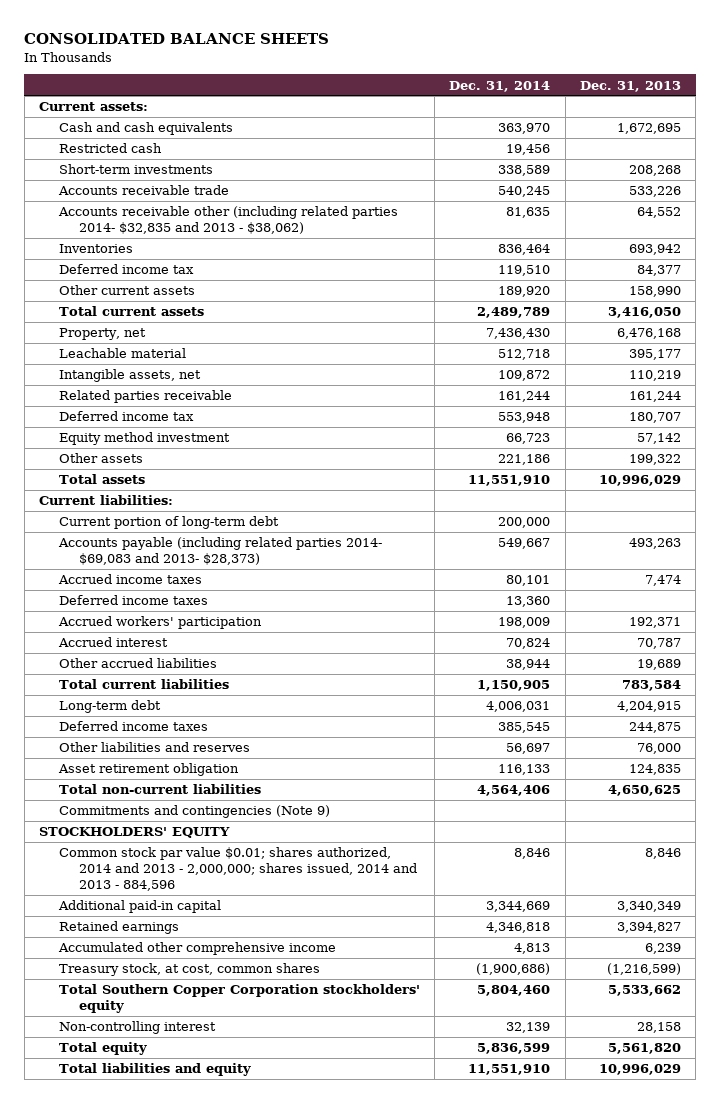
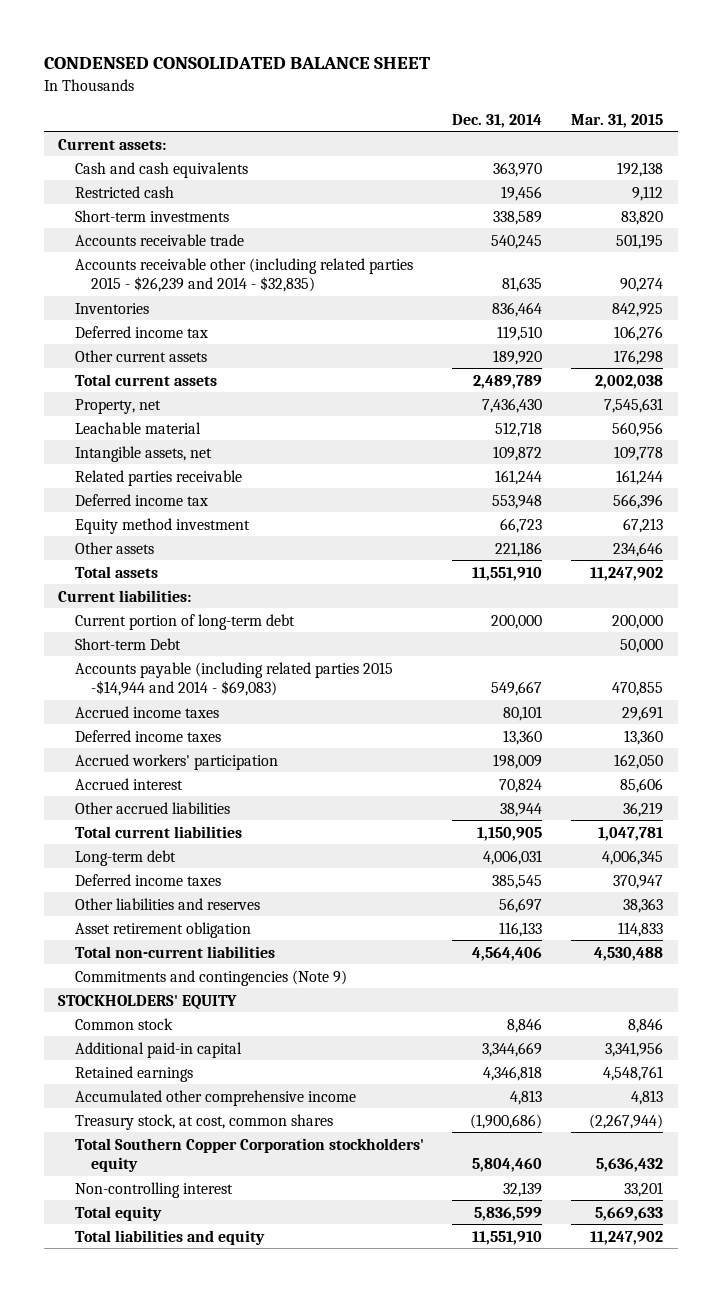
[24,33,330,45] CONSOLIDATED BALANCE SHEETS -> [44,57,431,70] CONDENSED CONSOLIDATED BALANCE SHEET
[580,80,682,92] Dec. 31, 2013 -> none
none -> [571,113,664,128] Mar. 31, 2015
[57,206,398,235] Accounts receivable other (including related parties 2014- $32,835 and 2013 - $38,062) -> [74,257,413,293] Accounts receivable other (including related parties 2015 - $26,239 and 2014 - $32,835)
none -> [74,637,181,650] Short-term Debt
[57,537,382,566] Accounts payable (including related parties 2014- $69,083 and 2013- $28,373) -> [74,661,393,697] Accounts payable (including related parties 2015 -$14,944 and 2014 - $69,083)
[58,847,417,892] Common stock par value $0.01; shares authorized, 2014 and 2013 - 2,000,000; shares issued, 2014 and 2013 - 884,596 -> [74,1017,173,1030] Common stock

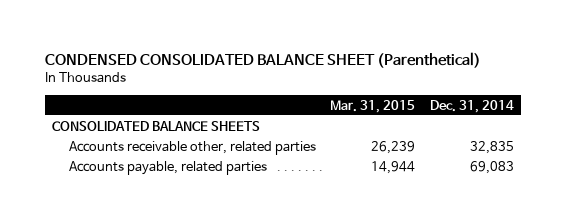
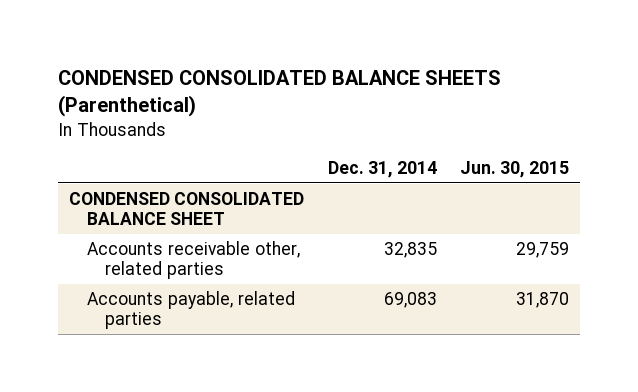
[44,51,481,68] CONDENSED CONSOLIDATED BALANCE SHEET (Parenthetical) -> [57,69,501,118] CONDENSED CONSOLIDATED BALANCE SHEETS (Parenthetical)
[330,99,416,113] Mar. 31, 2015 -> none
none -> [459,161,569,179] Jun. 30, 2015
[51,120,260,131] CONSOLIDATED BALANCE SHEETS -> [69,191,305,226] CONDENSED CONSOLIDATED BALANCE SHEET

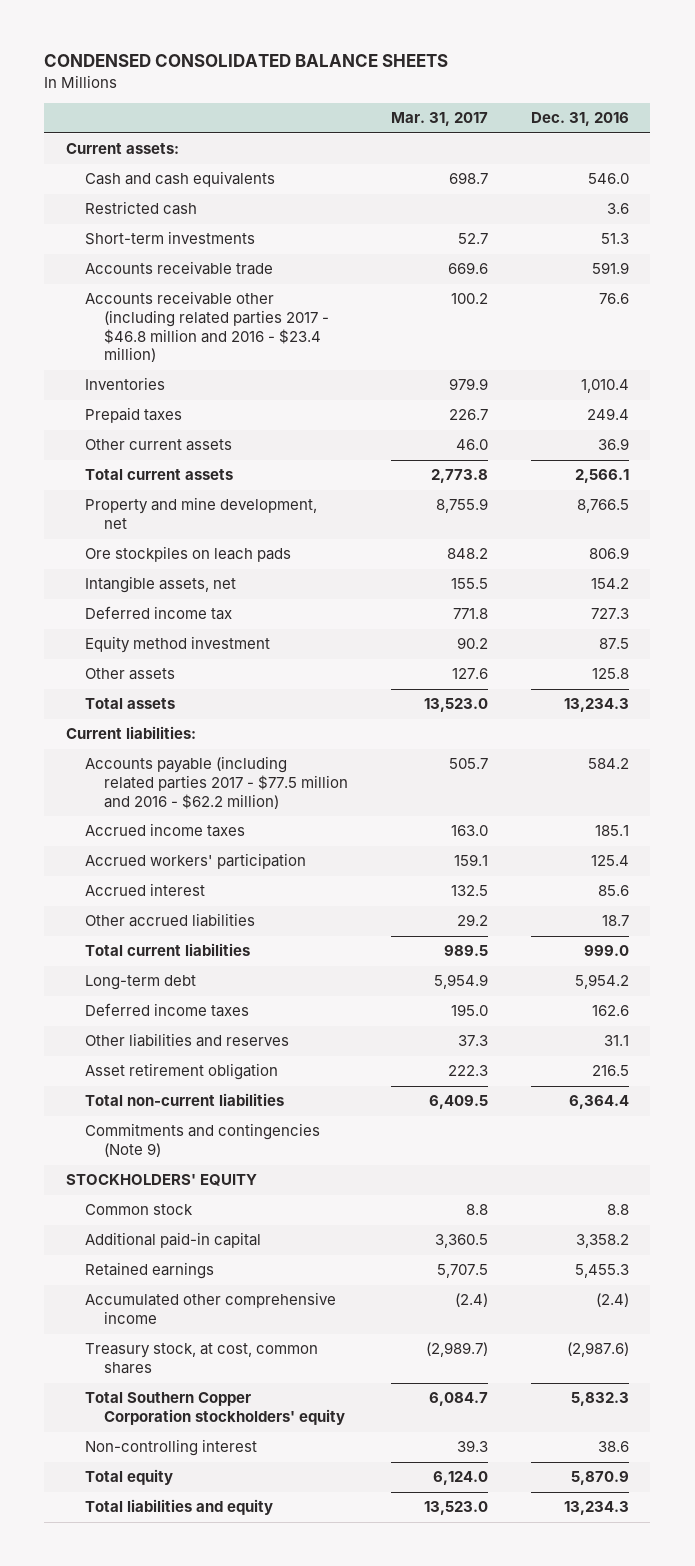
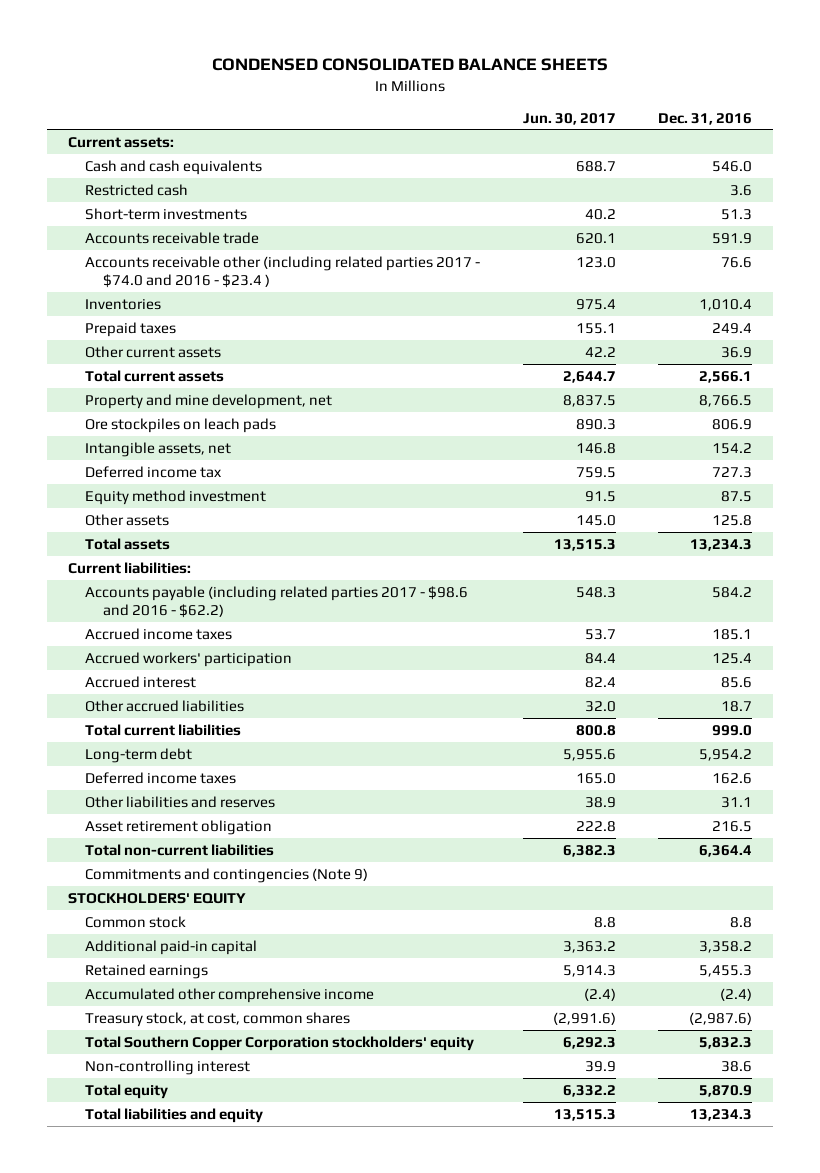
[391,112,489,127] Mar. 31, 2017 -> none
none -> [522,112,616,125] Jun. 30, 2017
[85,291,330,363] Accounts receivable other (including related parties 2017 - $46.8 million and 2016 - $23.4 million) -> [85,255,481,288] Accounts receivable other (including related parties 2017 - $74.0 and 2016 - $23.4 )
[85,756,349,809] Accounts payable (including related parties 2017 - $77.5 million and 2016 - $62.2 million) -> [85,585,469,618] Accounts payable (including related parties 2017 - $98.6 and 2016 - $62.2)

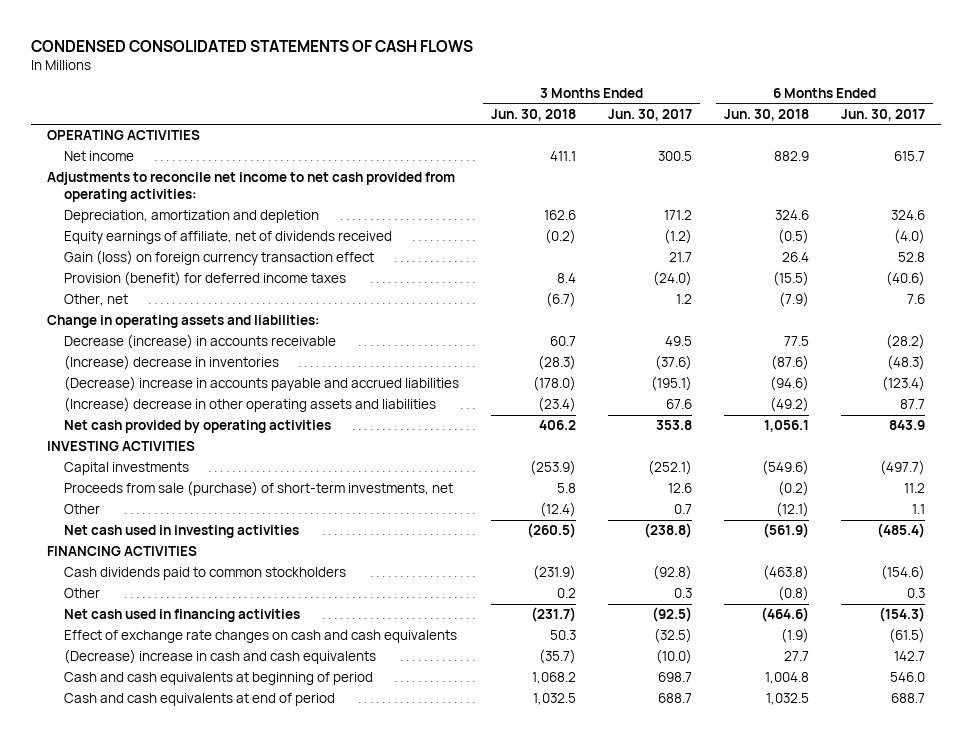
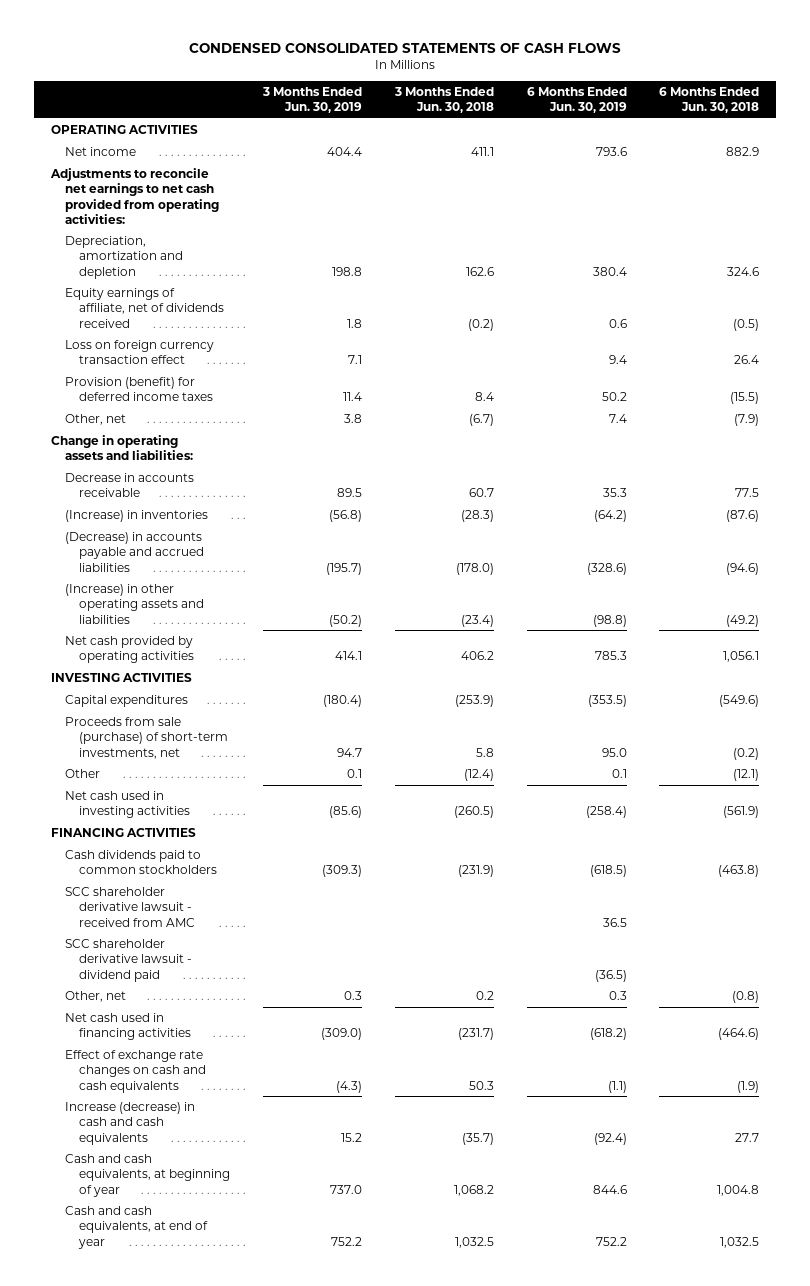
[608,108,693,121] Jun. 30, 2017 -> none
[840,108,925,121] Jun. 30, 2017 -> none
none -> [261,86,362,114] 3 Months Ended Jun. 30, 2019
none -> [526,86,627,114] 6 Months Ended Jun. 30, 2019
[47,172,456,203] Adjustments to reconcile net income to net cash provided from operating activities: -> [49,167,219,224] Adjustments to reconcile net earnings to net cash provided from operating activities:
[64,250,375,266] Gain (loss) on foreign currency transaction effect -> [64,339,214,365] Loss on foreign currency transaction effect
[64,334,337,350] Decrease (increase) in accounts receivable -> [64,472,194,498] Decrease in accounts receivable
[64,355,280,371] (Increase) decrease in inventories -> [64,509,208,522] (Increase) in inventories
[64,376,460,392] (Decrease) increase in accounts payable and accrued liabilities -> [64,531,204,572] (Decrease) in accounts payable and accrued liabilities
[64,397,437,413] (Increase) decrease in other operating assets and liabilities -> [64,583,204,624] (Increase) in other operating assets and liabilities
[64,462,190,476] Capital investments -> [64,694,188,707] Capital expenditures
none -> [64,886,195,927] SCC shareholder derivative lawsuit - received from AMC
none -> [64,938,192,982] SCC shareholder derivative lawsuit - dividend paid
[64,588,101,599] Other -> [64,990,126,1002] Other, net
[64,649,377,665] (Decrease) increase in cash and cash equivalents -> [64,1101,195,1145] Increase (decrease) in cash and cash equivalents
[64,672,374,686] Cash and cash equivalents at beginning of period -> [64,1153,230,1197] Cash and cash equivalents, at beginning of year
[64,693,336,707] Cash and cash equivalents at end of period -> [64,1205,208,1249] Cash and cash equivalents, at end of year

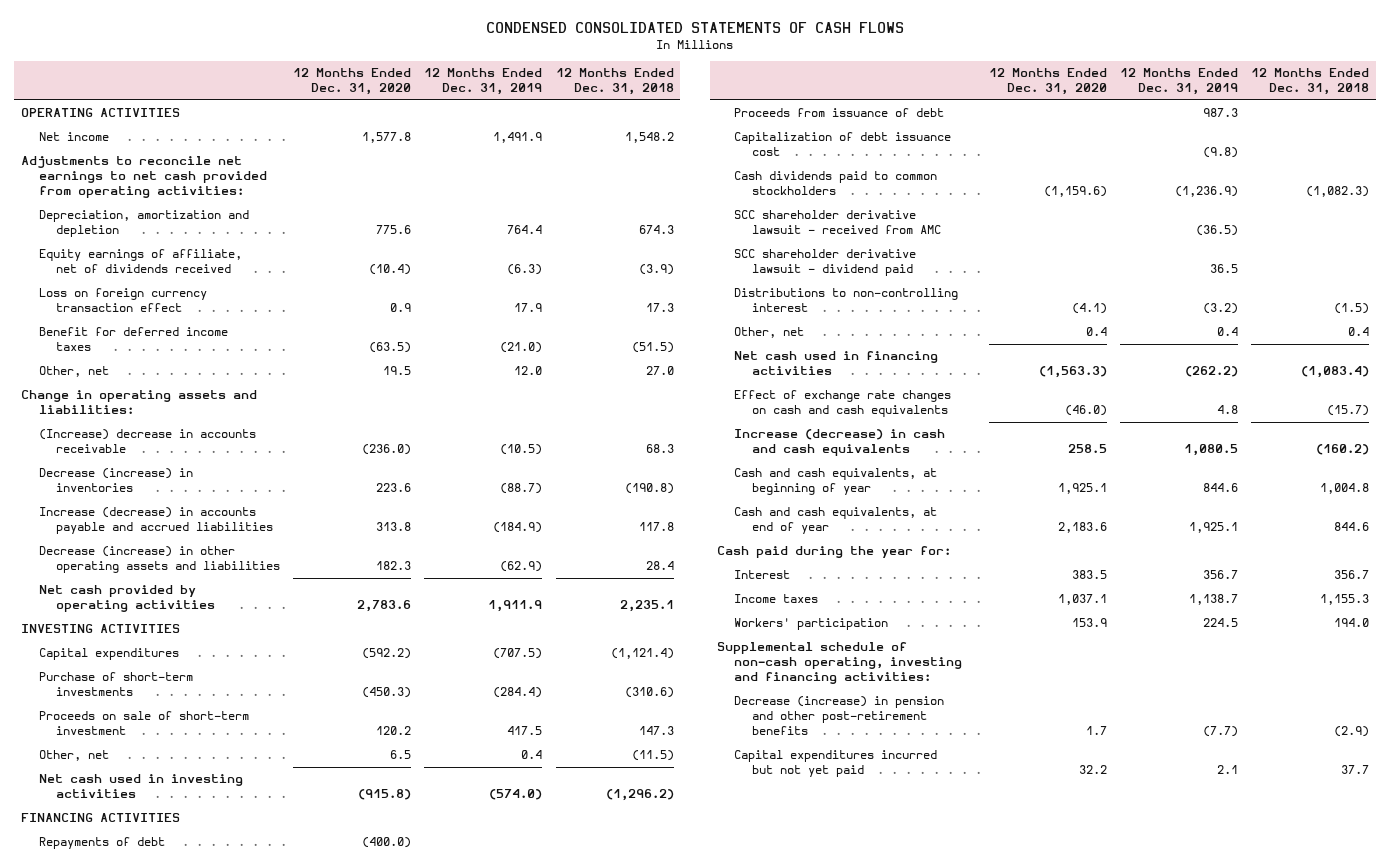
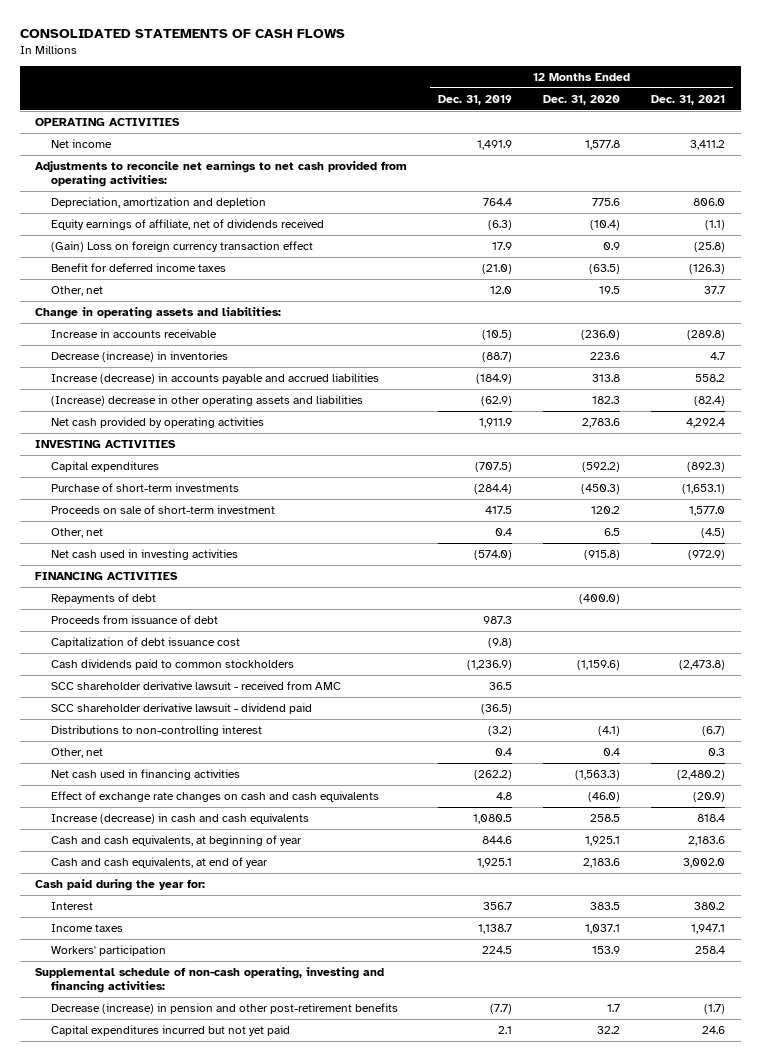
[486,21,905,33] CONDENSED CONSOLIDATED STATEMENTS OF CASH FLOWS -> [19,28,345,38] CONSOLIDATED STATEMENTS OF CASH FLOWS
[555,68,674,96] 12 Months Ended Dec. 31, 2018 -> none
none -> [651,94,726,105] Dec. 31, 2021
[38,288,207,313] Loss on foreign currency transaction effect -> [50,241,313,253] (Gain) Loss on foreign currency transaction effect
[38,429,256,454] (Increase) decrease in accounts receivable -> [50,329,217,339] Increase in accounts receivable
[38,546,281,574] Decrease (increase) in other operating assets and liabilities -> [50,395,363,407] (Increase) decrease in other operating assets and liabilities
[1195,225,1238,237] (36.5) -> [489,682,513,691] 36.5
[1209,264,1238,274] 36.5 -> [481,704,513,715] (36.5)

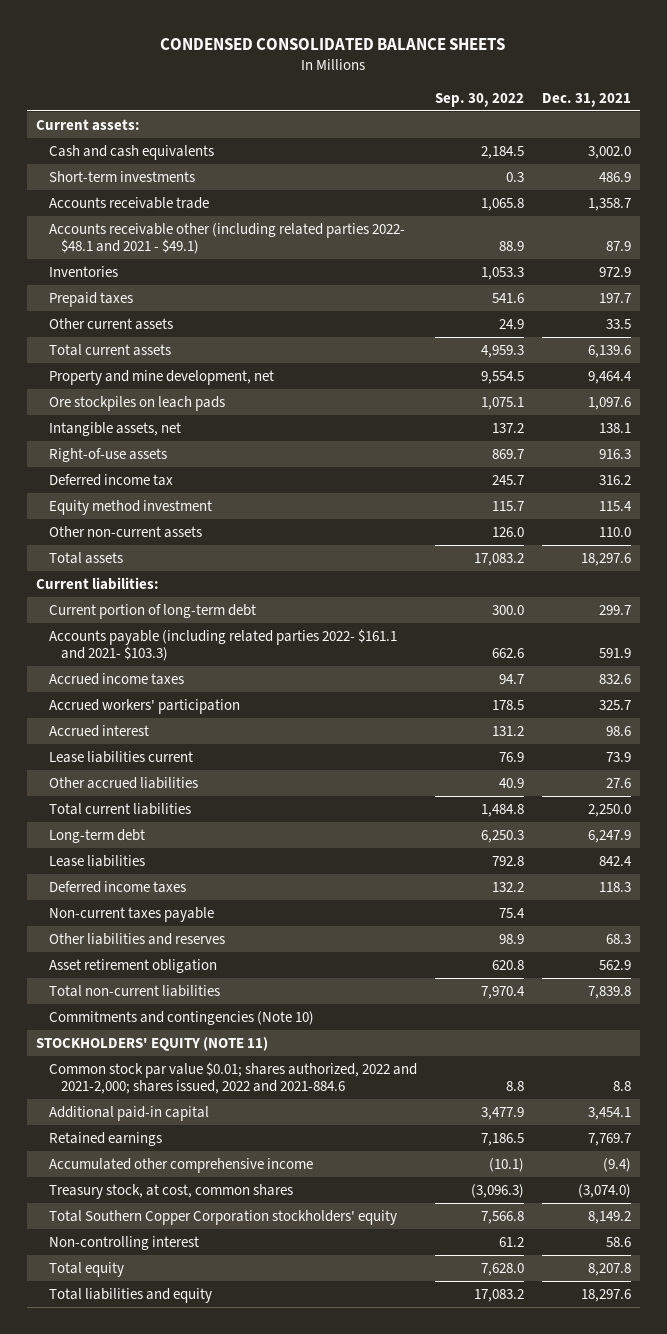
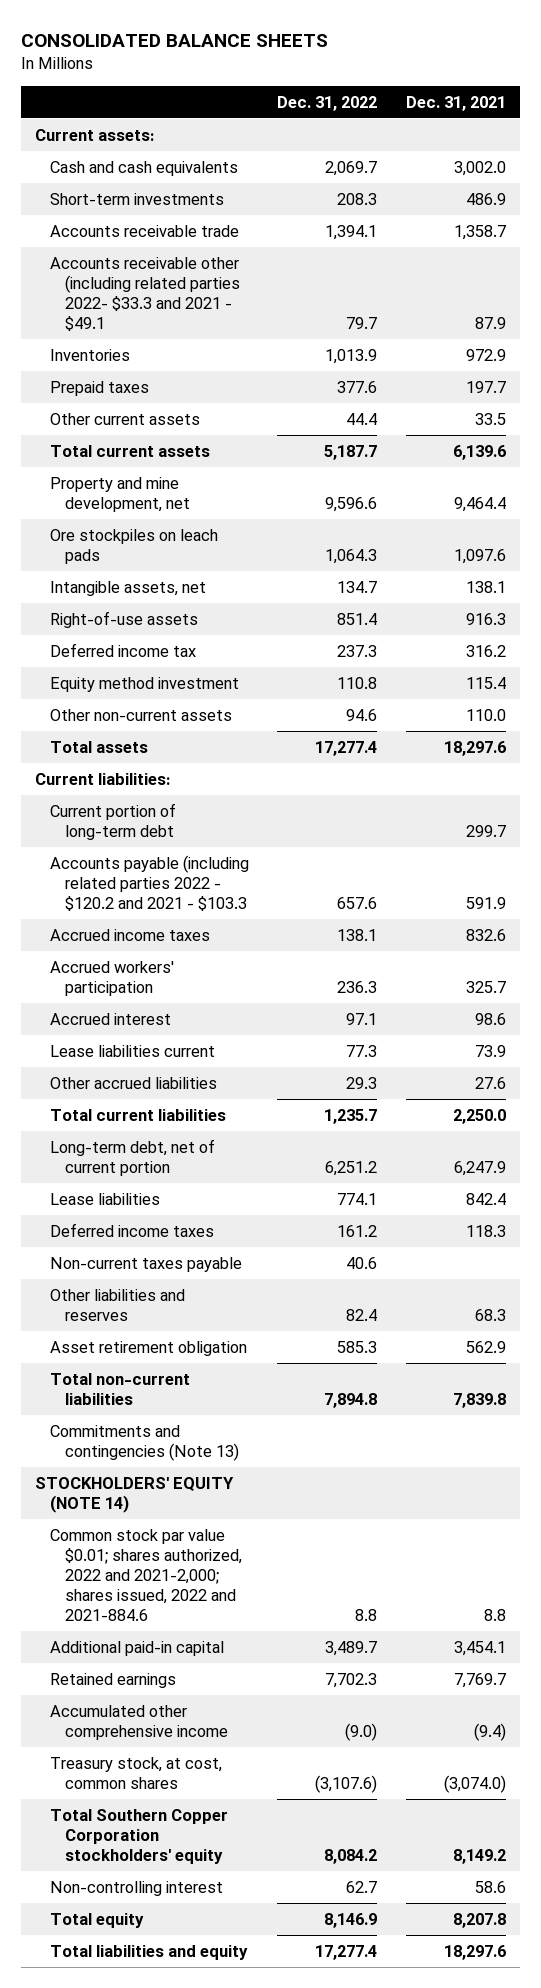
[160,38,506,51] CONDENSED CONSOLIDATED BALANCE SHEETS -> [21,33,329,47] CONSOLIDATED BALANCE SHEETS
[434,92,524,107] Sep. 30, 2022 -> none
none -> [277,95,378,111] Dec. 31, 2022
[48,222,405,255] Accounts receivable other (including related parties 2022- $48.1 and 2021 - $49.1) -> [50,256,241,332] Accounts receivable other (including related parties 2022- $33.3 and 2021 - $49.1
[48,628,397,662] Accounts payable (including related parties 2022- $161.1 and 2021- $103.3) -> [50,854,250,912] Accounts payable (including related parties 2022 - $120.2 and 2021 - $103.3
[48,828,145,843] Long-term debt -> [50,1138,216,1176] Long-term debt, net of current portion
[48,1010,314,1025] Commitments and contingencies (Note 10) -> [50,1424,240,1461] Commitments and contingencies (Note 13)
[36,1036,269,1051] STOCKHOLDERS' EQUITY (NOTE 11) -> [35,1476,235,1513] STOCKHOLDERS' EQUITY (NOTE 14)

